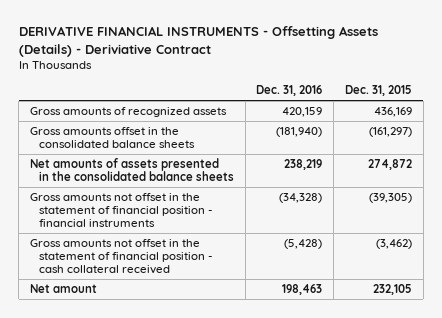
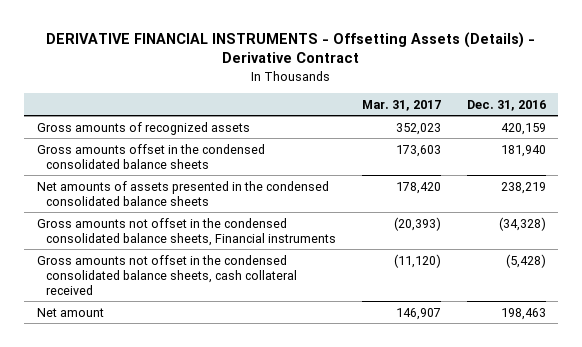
[18,26,378,57] DERIVATIVE FINANCIAL INSTRUMENTS - Offsetting Assets (Details) - Deriviative Contract -> [46,31,536,64] DERIVATIVE FINANCIAL INSTRUMENTS - Offsetting Assets (Details) - Derivative Contract
[344,85,412,97] Dec. 31, 2015 -> none
none -> [361,99,441,111] Mar. 31, 2017
[30,127,196,149] Gross amounts offset in the consolidated balance sheets -> [36,143,265,169] Gross amounts offset in the condensed consolidated balance sheets
[276,127,323,138] (181,940) -> [500,144,546,157] 181,940
[30,158,235,182] Net amounts of assets presented in the consolidated balance sheets -> [36,180,329,206] Net amounts of assets presented in the condensed consolidated balance sheets
[30,193,214,228] Gross amounts not offset in the statement of financial position - financial instruments -> [36,217,337,246] Gross amounts not offset in the condensed consolidated balance sheets, Financial instruments
[30,239,214,275] Gross amounts not offset in the statement of financial position - cash collateral received -> [36,254,298,295] Gross amounts not offset in the condensed consolidated balance sheets, cash collateral received

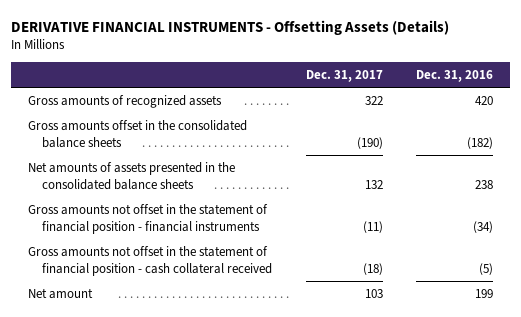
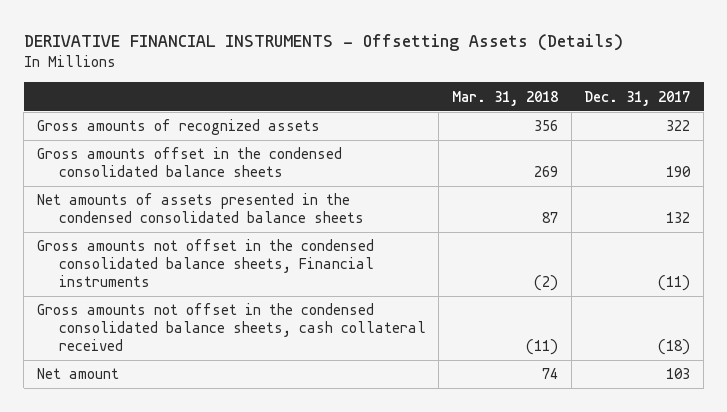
[416,69,494,82] Dec. 31, 2016 -> none
none -> [452,90,559,106] Mar. 31, 2018
[28,119,248,148] Gross amounts offset in the consolidated balance sheets -> [36,147,342,178] Gross amounts offset in the condensed consolidated balance sheets
[356,136,383,149] (190) -> [666,166,692,178] 190
[28,161,236,190] Net amounts of assets presented in the consolidated balance sheets -> [36,193,364,224] Net amounts of assets presented in the condensed consolidated balance sheets
[28,203,269,234] Gross amounts not offset in the statement of financial position - financial instruments -> [36,239,374,287] Gross amounts not offset in the condensed consolidated balance sheets, Financial instruments
[28,245,273,276] Gross amounts not offset in the statement of financial position - cash collateral received -> [36,303,426,351] Gross amounts not offset in the condensed consolidated balance sheets, cash collateral received

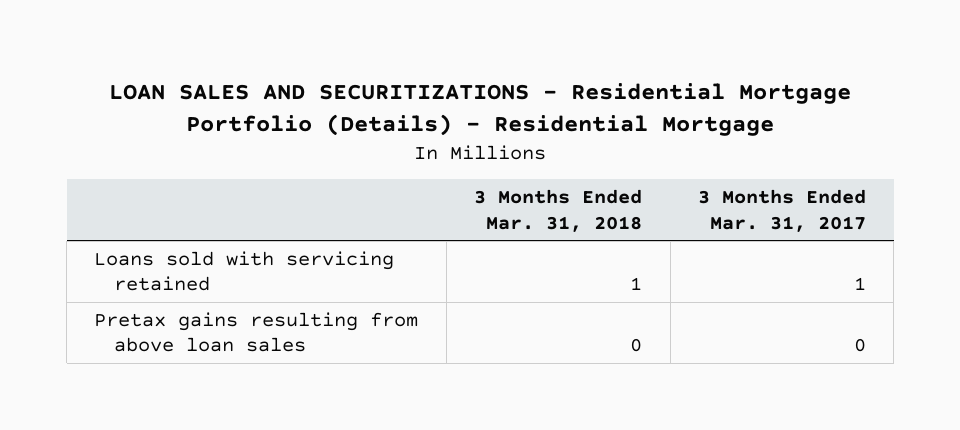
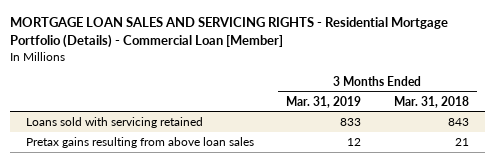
[109,82,852,136] LOAN SALES AND SECURITIZATIONS - Residential Mortgage Portfolio (Details) - Residential Mortgage -> [9,17,448,49] MORTGAGE LOAN SALES AND SERVICING RIGHTS - Residential Mortgage Portfolio (Details) - Commercial Loan [Member]
[697,189,866,232] 3 Months Ended Mar. 31, 2017 -> none
none -> [286,95,362,108] Mar. 31, 2019
[630,277,643,291] 1 -> [447,117,469,126] 843
[630,338,643,353] 0 -> [454,137,469,146] 21

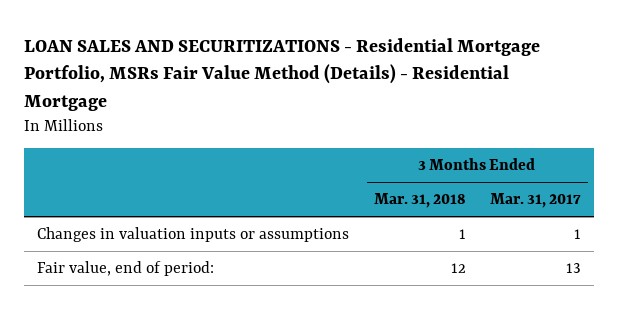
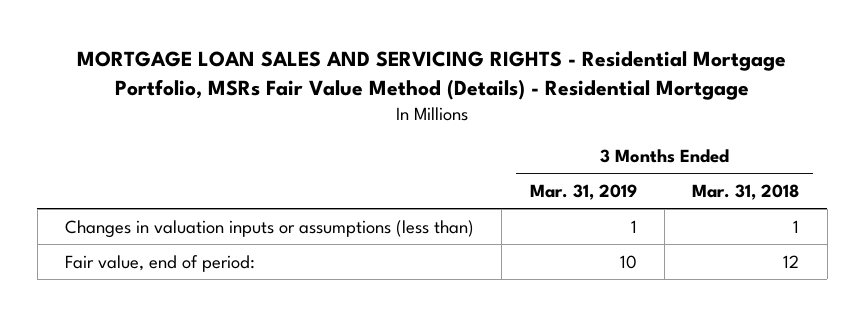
[24,37,541,111] LOAN SALES AND SECURITIZATIONS - Residential Mortgage Portfolio, MSRs Fair Value Method (Details) - Residential Mortgage -> [77,51,787,100] MORTGAGE LOAN SALES AND SERVICING RIGHTS - Residential Mortgage Portfolio, MSRs Fair Value Method (Details) - Residential Mortgage
[490,193,582,209] Mar. 31, 2017 -> none
none -> [529,184,637,201] Mar. 31, 2019
[36,226,349,242] Changes in valuation inputs or assumptions -> [65,219,475,238] Changes in valuation inputs or assumptions (less than)

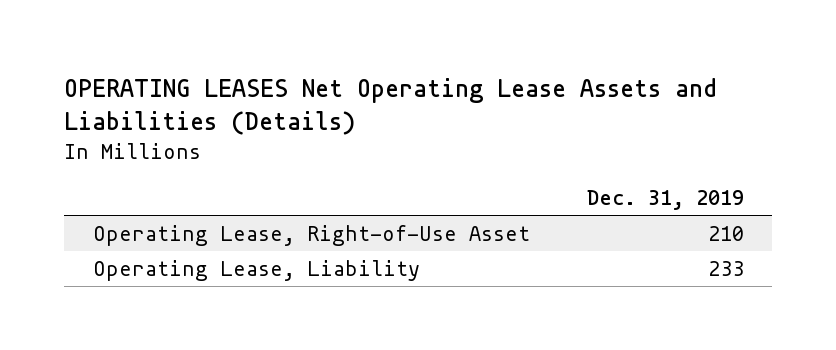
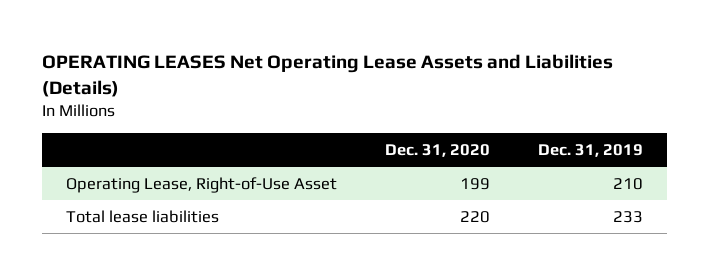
none -> [384,144,490,158] Dec. 31, 2020
[92,259,420,281] Operating Lease, Liability -> [65,210,219,224] Total lease liabilities

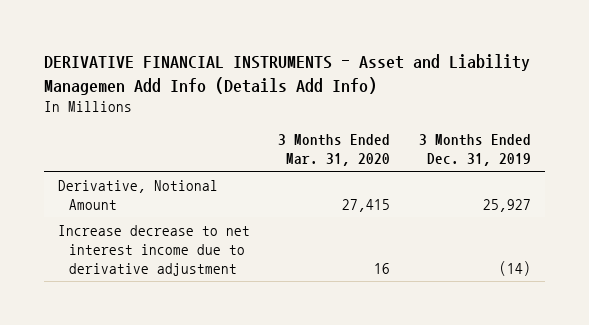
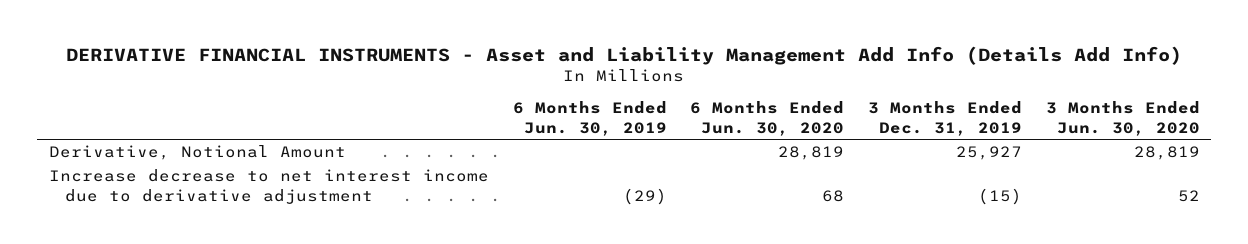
[43,54,530,95] DERIVATIVE FINANCIAL INSTRUMENTS - Asset and Liability Managemen Add Info (Details Add Info) -> [66,45,1183,65] DERIVATIVE FINANCIAL INSTRUMENTS - Asset and Liability Management Add Info (Details Add Info)
[278,134,391,167] 3 Months Ended Mar. 31, 2020 -> none
none -> [512,101,667,136] 6 Months Ended Jun. 30, 2019
none -> [690,101,845,136] 6 Months Ended Jun. 30, 2020
none -> [1045,101,1200,136] 3 Months Ended Jun. 30, 2020
[498,260,531,276] (14) -> [977,187,1022,205] (15)

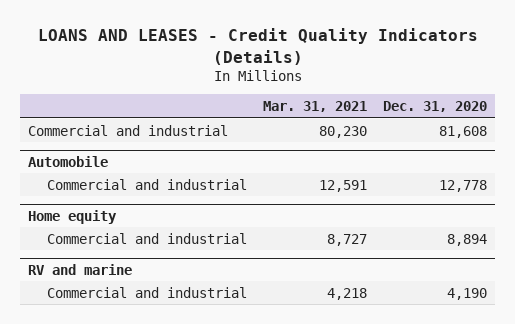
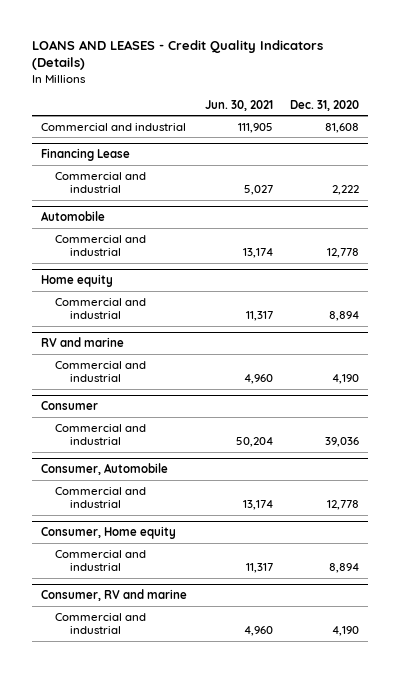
[263,100,368,112] Mar. 31, 2021 -> none
none -> [204,99,273,111] Jun. 30, 2021
none -> [40,148,130,162] Financing Lease
none -> [55,171,147,194] Commercial and industrial
none -> [40,401,98,411] Consumer
none -> [55,423,147,446] Commercial and industrial
none -> [40,463,168,476] Consumer, Automobile
none -> [55,486,147,509] Commercial and industrial
none -> [40,526,176,540] Consumer, Home equity
none -> [55,549,147,572] Commercial and industrial
none -> [40,589,187,602] Consumer, RV and marine
none -> [55,612,147,635] Commercial and industrial

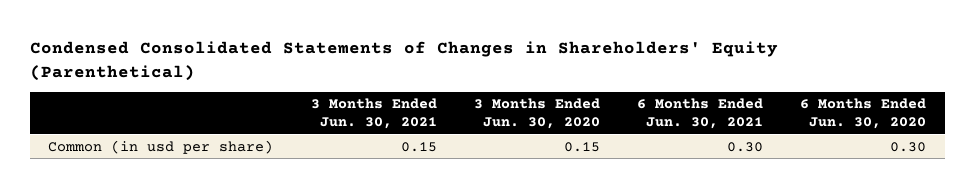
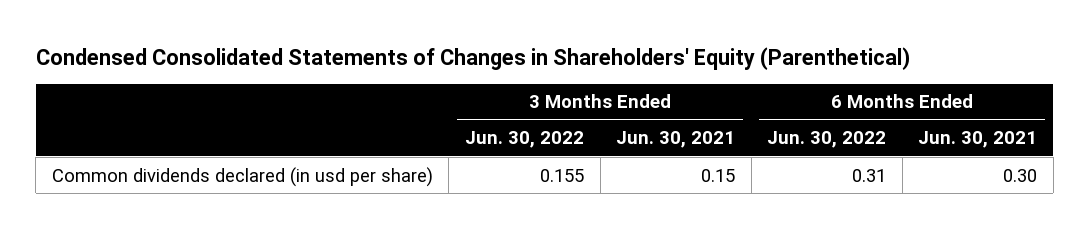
[473,97,600,130] 3 Months Ended Jun. 30, 2020 -> none
[800,97,927,130] 6 Months Ended Jun. 30, 2020 -> none
none -> [464,131,584,149] Jun. 30, 2022
none -> [767,131,887,149] Jun. 30, 2022
[48,140,274,155] Common (in usd per share) -> [51,166,433,187] Common dividends declared (in usd per share)

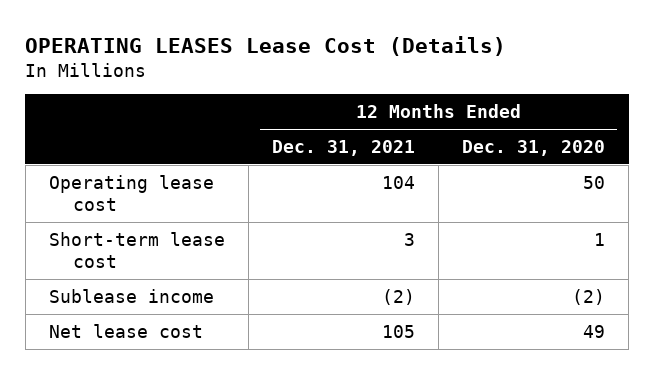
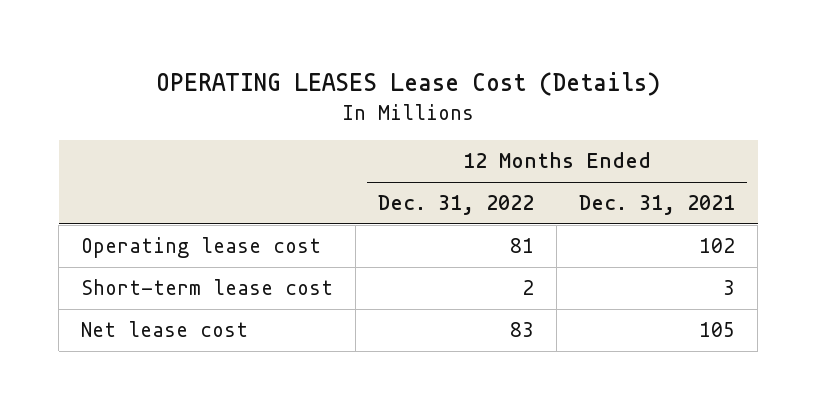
[462,139,606,156] Dec. 31, 2020 -> none
none -> [378,195,535,216] Dec. 31, 2022
[382,175,416,189] 104 -> [699,238,736,254] 102
[49,288,215,303] Sublease income -> none

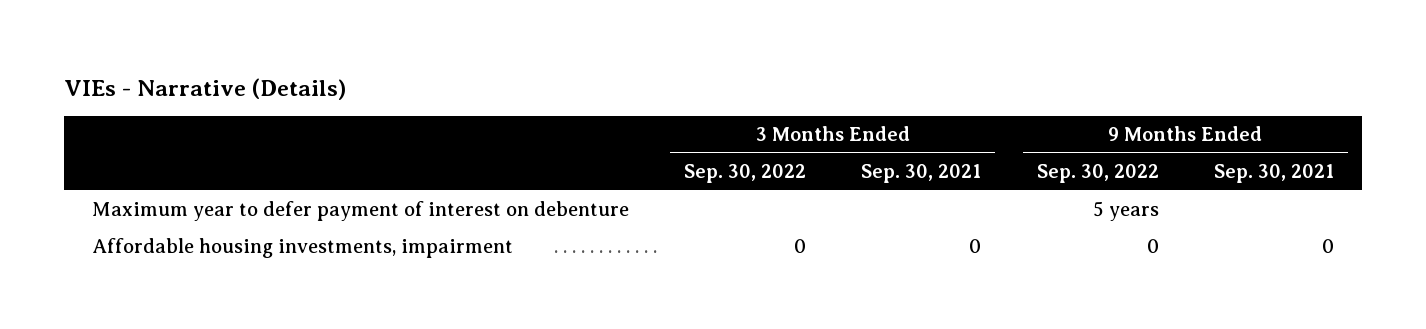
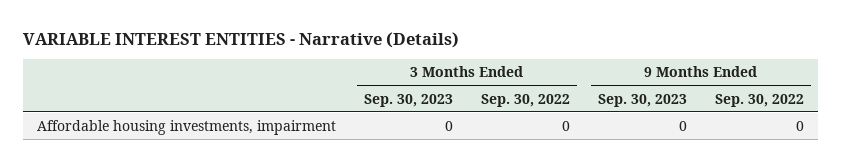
[64,77,347,100] VIEs - Narrative (Details) -> [22,31,459,48] VARIABLE INTEREST ENTITIES - Narrative (Details)
[861,164,982,184] Sep. 30, 2021 -> none
[1213,164,1334,184] Sep. 30, 2021 -> none
none -> [363,93,453,107] Sep. 30, 2023
none -> [597,93,687,107] Sep. 30, 2023
[92,201,630,222] Maximum year to defer payment of interest on debenture -> none

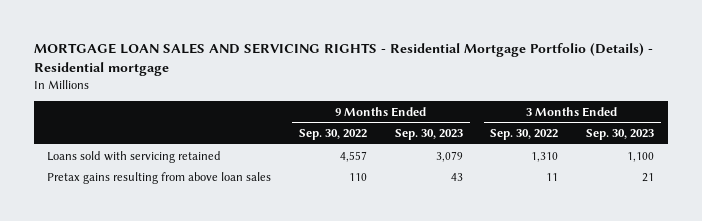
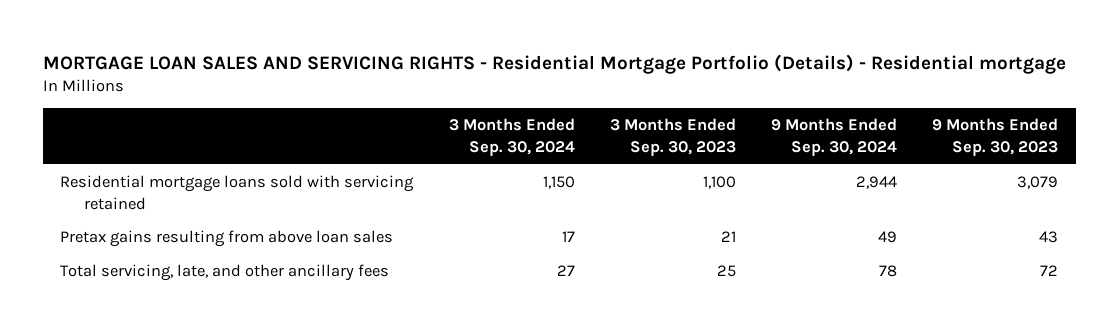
[299,129,368,141] Sep. 30, 2022 -> none
[490,129,559,141] Sep. 30, 2022 -> none
none -> [448,118,575,156] 3 Months Ended Sep. 30, 2024
none -> [770,118,897,156] 9 Months Ended Sep. 30, 2024
[47,150,222,163] Loans sold with servicing retained -> [60,175,415,210] Residential mortgage loans sold with servicing retained
none -> [60,264,390,282] Total servicing, late, and other ancillary fees

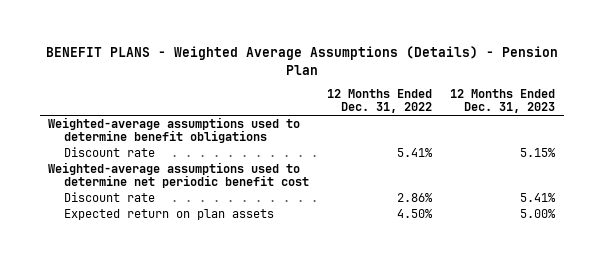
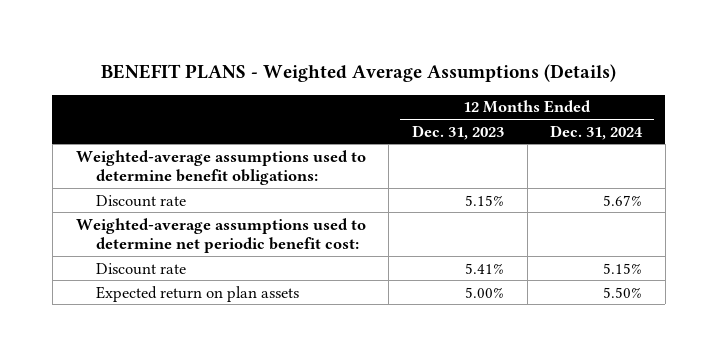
[45,46,558,75] BENEFIT PLANS - Weighted Average Assumptions (Details) - Pension Plan -> [100,64,616,83] BENEFIT PLANS - Weighted Average Assumptions (Details)
[326,89,432,114] 12 Months Ended Dec. 31, 2022 -> none
none -> [550,124,644,140] Dec. 31, 2024
[48,117,301,144] Weighted-average assumptions used to determine benefit obligations -> [75,149,366,186] Weighted-average assumptions used to determine benefit obligations:
[48,162,310,189] Weighted-average assumptions used to determine net periodic benefit cost -> [75,217,366,254] Weighted-average assumptions used to determine net periodic benefit cost:

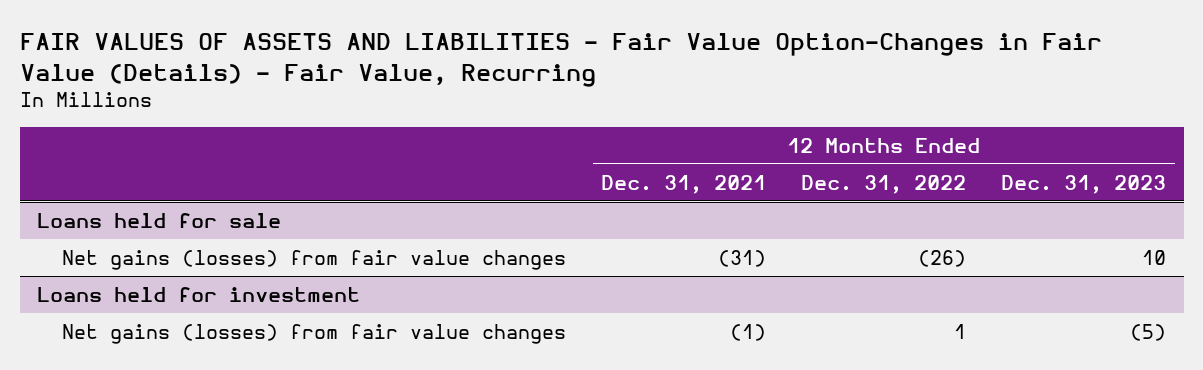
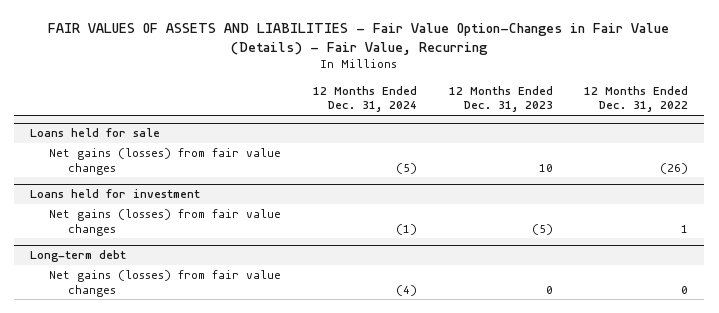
[601,174,767,194] Dec. 31, 2021 -> none
none -> [312,85,417,113] 12 Months Ended Dec. 31, 2024
none -> [30,250,127,263] Long-term debt
none -> [49,270,282,297] Net gains (losses) from fair value changes

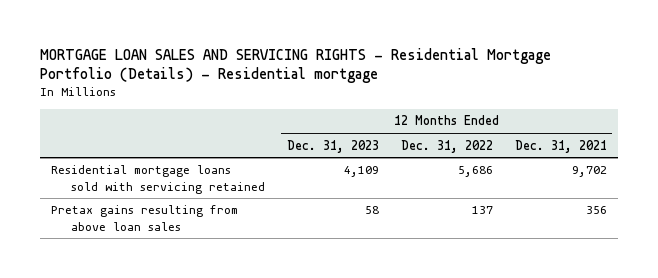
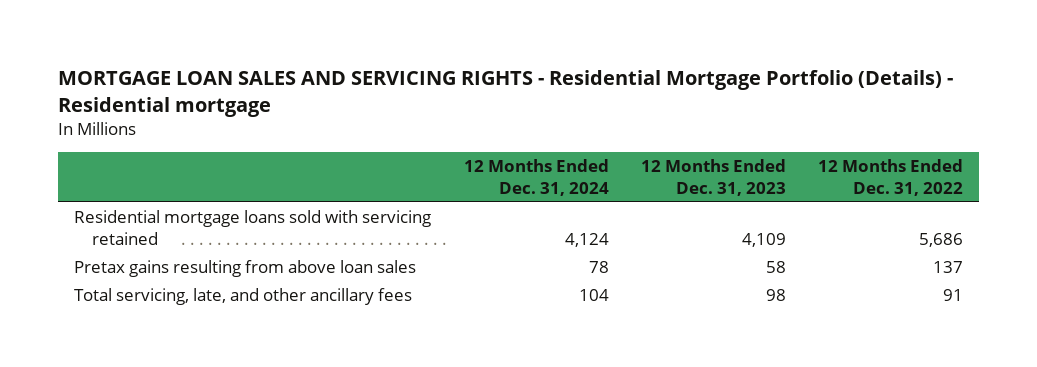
[514,139,607,153] Dec. 31, 2021 -> none
none -> [463,159,609,196] 12 Months Ended Dec. 31, 2024
none -> [74,288,413,306] Total servicing, late, and other ancillary fees

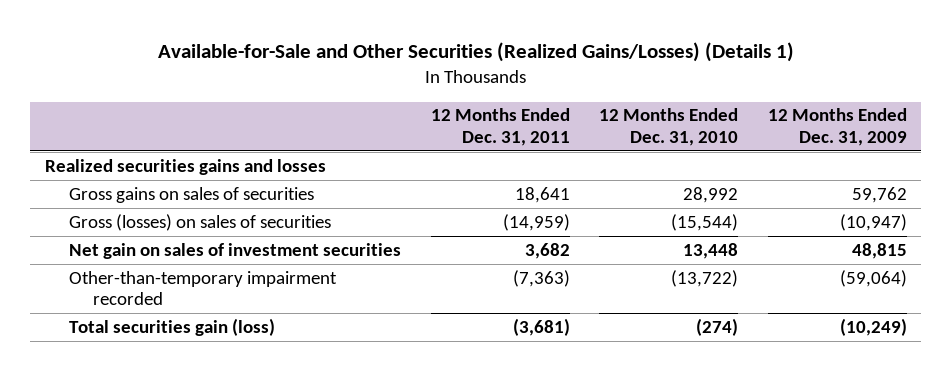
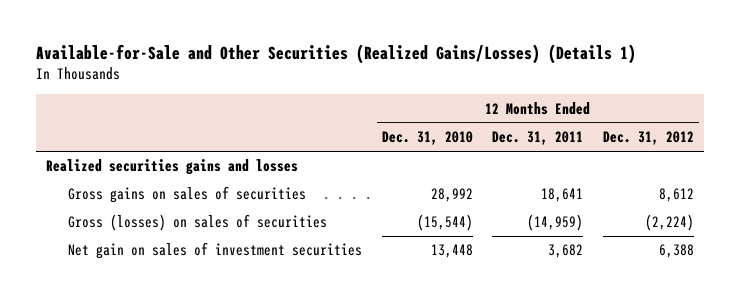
[767,108,907,146] 12 Months Ended Dec. 31, 2009 -> none
none -> [603,131,695,146] Dec. 31, 2012
[69,270,338,306] Other-than-temporary impairment recorded -> none
[69,317,276,336] Total securities gain (loss) -> none

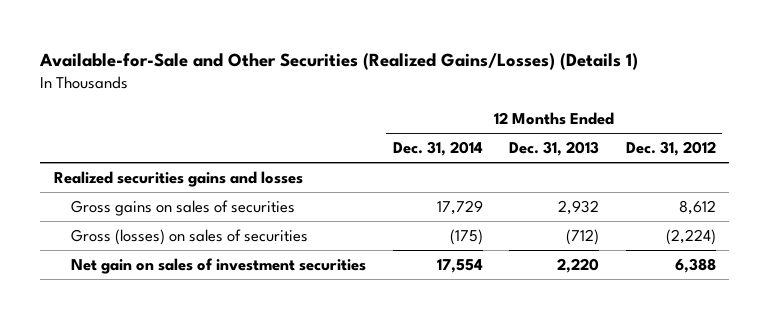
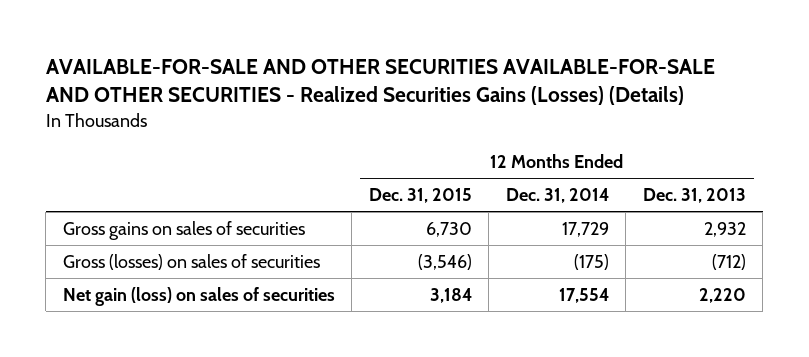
[39,52,639,70] Available-for-Sale and Other Securities (Realized Gains/Losses) (Details 1) -> [45,59,715,106] AVAILABLE-FOR-SALE AND OTHER SECURITIES AVAILABLE-FOR-SALE AND OTHER SECURITIES - Realized Securities Gains (Losses) (Details)
[625,141,716,157] Dec. 31, 2012 -> none
none -> [368,188,472,204] Dec. 31, 2015
[53,170,303,187] Realized securities gains and losses -> none
[71,257,367,274] Net gain on sales of investment securities -> [62,286,335,306] Net gain (loss) on sales of securities

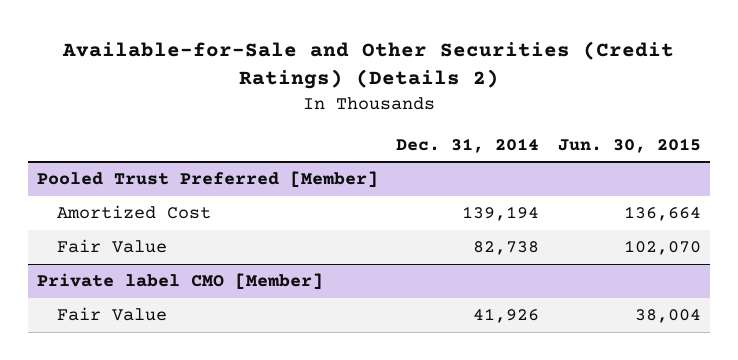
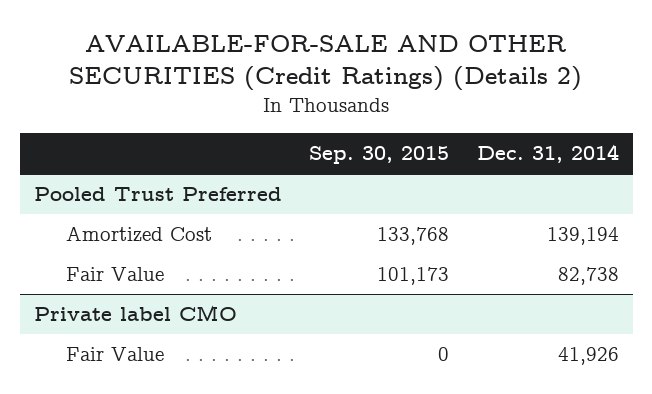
[61,40,674,90] Available-for-Sale and Other Securities (Credit Ratings) (Details 2) -> [69,34,583,92] AVAILABLE-FOR-SALE AND OTHER SECURITIES (Credit Ratings) (Details 2)
[558,137,702,153] Jun. 30, 2015 -> none
none -> [309,146,450,165] Sep. 30, 2015
[36,171,378,189] Pooled Trust Preferred [Member] -> [33,187,282,202] Pooled Trust Preferred
[36,273,323,291] Private label CMO [Member] -> [33,305,237,322] Private label CMO

